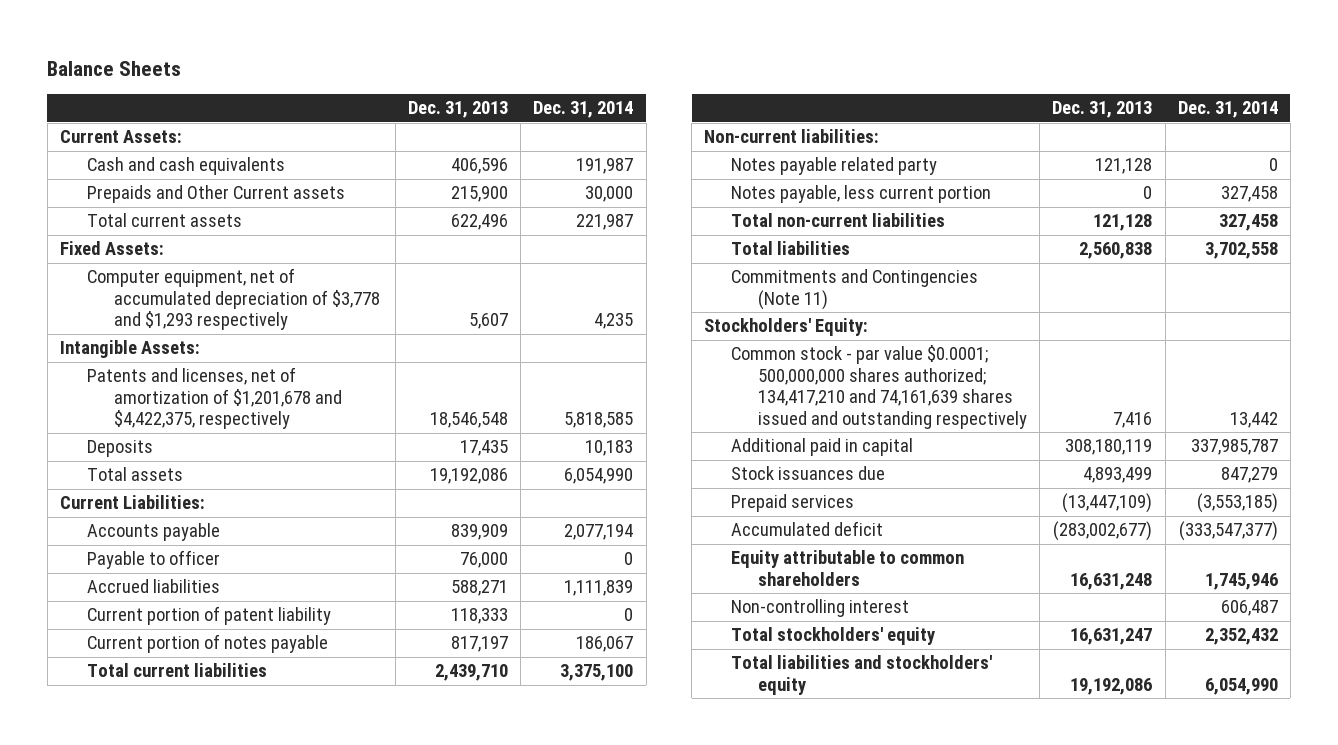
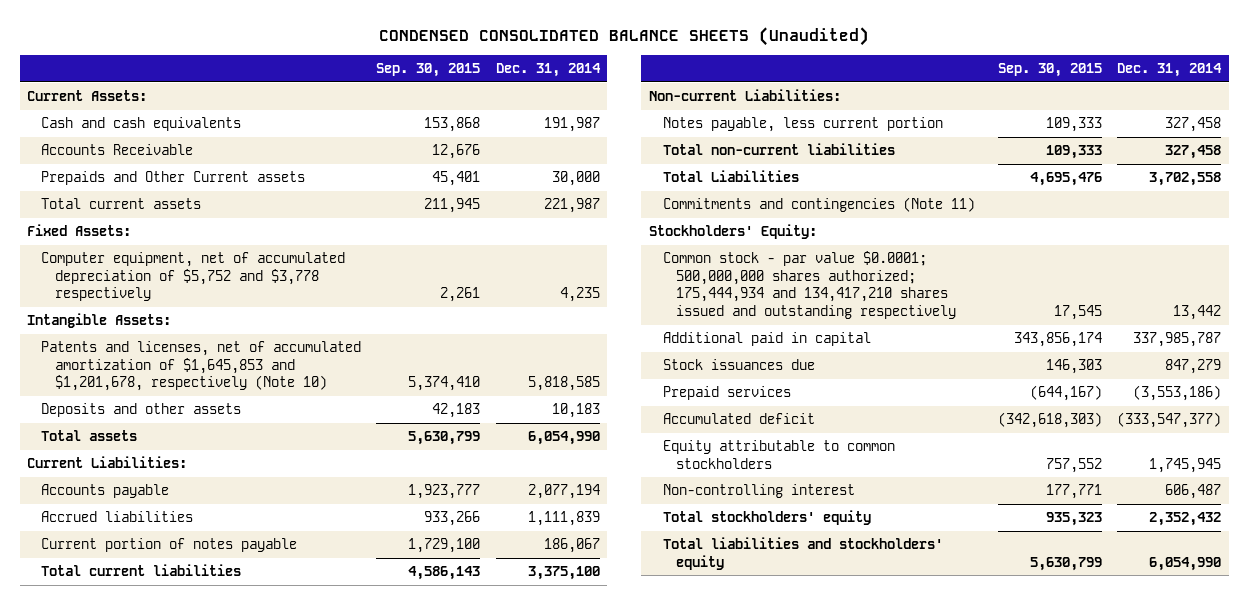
[47,60,182,76] Balance Sheets -> [379,27,870,47] CONDENSED CONSOLIDATED BALANCE SHEETS (Unaudited)
[408,101,509,119] Dec. 31, 2013 -> none
none -> [376,62,481,77] Sep. 30, 2015
none -> [41,144,194,156] Accounts Receivable
[86,268,380,331] Computer equipment, net of accumulated depreciation of $3,778 and $1,293 respectively -> [41,252,346,302] Computer equipment, net of accumulated depreciation of $5,752 and $3,778 respectively
[86,367,342,430] Patents and licenses, net of amortization of $1,201,678 and $4,422,375, respectively -> [41,341,362,392] Patents and licenses, net of accumulated amortization of $1,645,853 and $1,201,678, respectively (Note 10)
[86,440,153,458] Deposits -> [41,403,242,418] Deposits and other assets
[86,550,220,570] Payable to officer -> none
[86,606,331,626] Current portion of patent liability -> none
[731,157,938,176] Notes payable related party -> none
[704,129,880,144] Non-current liabilities: -> [649,89,842,102] Non-current Liabilities:
[731,241,851,256] Total liabilities -> [662,170,799,183] Total Liabilities
[731,269,979,310] Commitments and Contingencies (Note 11) -> [662,197,975,213] Commitments and contingencies (Note 11)
[731,345,1028,429] Common stock - par value $0.0001; 500,000,000 shares authorized; 134,417,210 and 74,161,639 shares issued and outstanding respectively -> [662,251,957,320] Common stock - par value $0.0001; 500,000,000 shares authorized; 175,444,934 and 134,417,210 shares issued and outstanding respectively
[1196,493,1278,514] (3,553,185) -> [1133,385,1222,402] (3,553,186)
[731,550,965,586] Equity attributable to common shareholders -> [662,440,895,469] Equity attributable to common stockholders
[1204,572,1278,590] 1,745,946 -> [1149,457,1222,473] 1,745,945

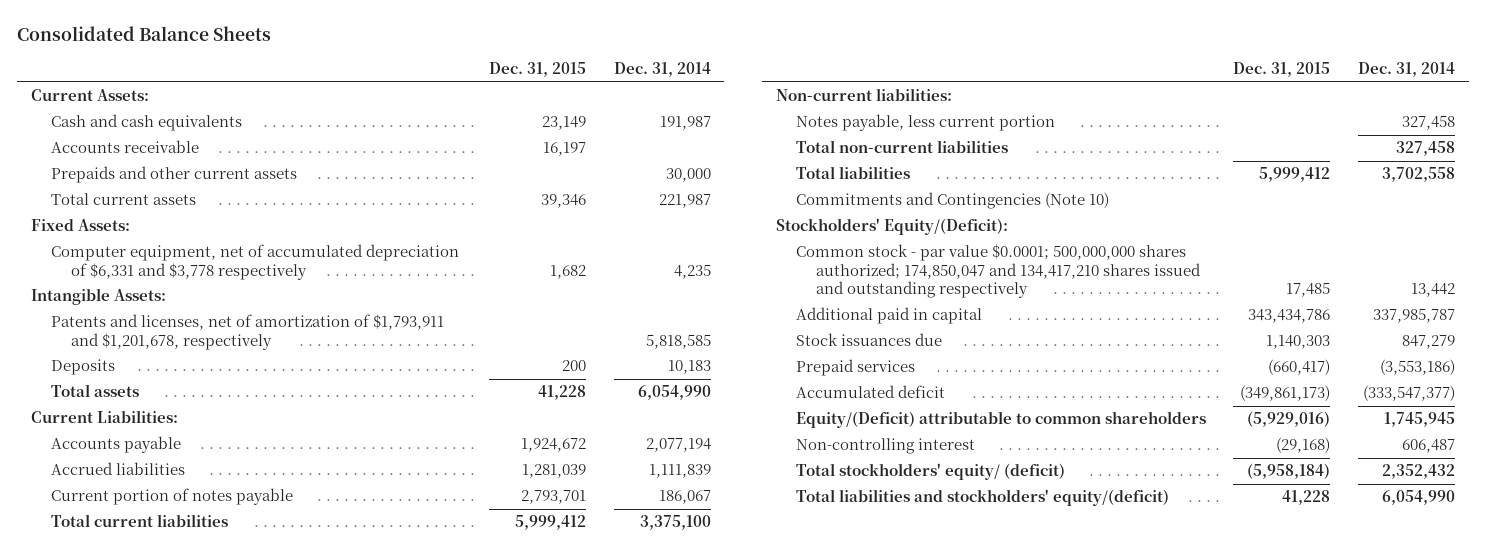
[379,27,870,47] CONDENSED CONSOLIDATED BALANCE SHEETS (Unaudited) -> [17,25,272,41] Consolidated Balance Sheets
[376,62,481,77] Sep. 30, 2015 -> none
none -> [488,62,586,78] Dec. 31, 2015
[41,144,194,156] Accounts Receivable -> [51,140,200,154] Accounts receivable
[41,171,306,186] Prepaids and Other Current assets -> [51,166,298,184] Prepaids and other current assets
[41,252,346,302] Computer equipment, net of accumulated depreciation of $5,752 and $3,778 respectively -> [51,244,460,280] Computer equipment, net of accumulated depreciation of $6,331 and $3,778 respectively
[41,341,362,392] Patents and licenses, net of accumulated amortization of $1,645,853 and $1,201,678, respectively (Note 10) -> [51,314,445,350] Patents and licenses, net of amortization of $1,793,911 and $1,201,678, respectively
[41,403,242,418] Deposits and other assets -> [51,359,116,376] Deposits
[649,89,842,102] Non-current Liabilities: -> [775,88,952,102] Non-current liabilities:
[662,170,799,183] Total Liabilities -> [795,166,910,180] Total liabilities
[662,197,975,213] Commitments and contingencies (Note 11) -> [795,192,1109,210] Commitments and Contingencies (Note 10)
[649,224,818,240] Stockholders' Equity: -> [775,218,1008,236] Stockholders' Equity/(Deficit):
[662,251,957,320] Common stock - par value $0.0001; 500,000,000 shares authorized; 175,444,934 and 134,417,210 shares issued and outstanding respectively -> [795,244,1201,299] Common stock - par value $0.0001; 500,000,000 shares authorized; 174,850,047 and 134,417,210 shares issued and outstanding respectively
[662,440,895,469] Equity attributable to common stockholders -> [795,411,1206,429] Equity/(Deficit) attributable to common shareholders
[662,510,871,526] Total stockholders' equity -> [795,463,1065,481] Total stockholders' equity/ (deficit)
[662,537,943,570] Total liabilities and stockholders' equity -> [795,489,1169,507] Total liabilities and stockholders' equity/(deficit)

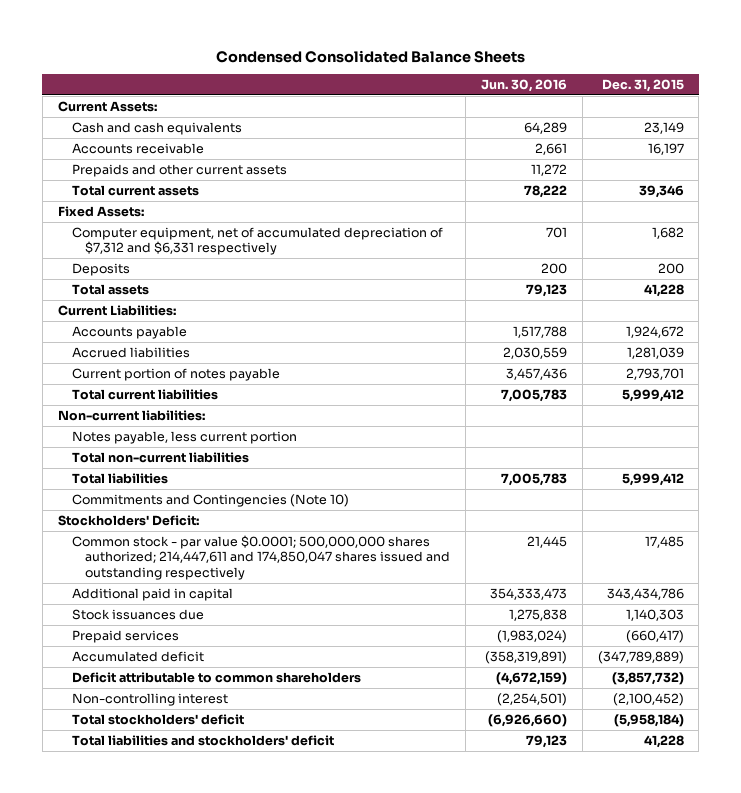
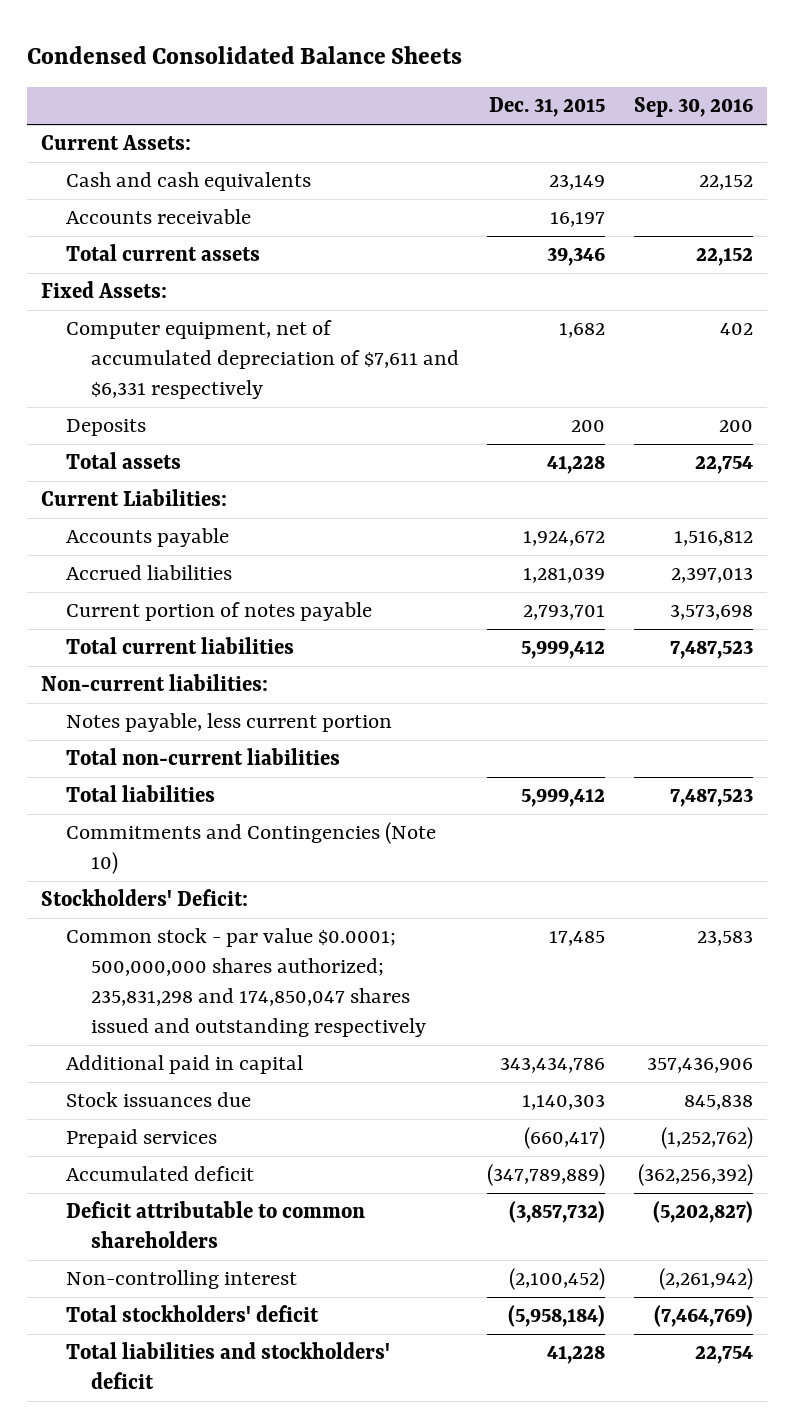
[481,78,568,92] Jun. 30, 2016 -> none
none -> [633,97,753,118] Sep. 30, 2016
[71,163,287,177] Prepaids and other current assets -> none
[71,226,443,256] Computer equipment, net of accumulated depreciation of $7,312 and $6,331 respectively -> [66,320,459,400] Computer equipment, net of accumulated depreciation of $7,611 and $6,331 respectively
[71,534,451,580] Common stock - par value $0.0001; 500,000,000 shares authorized; 214,447,611 and 174,850,047 shares issued and outstanding respectively -> [66,928,426,1037] Common stock - par value $0.0001; 500,000,000 shares authorized; 235,831,298 and 174,850,047 shares issued and outstanding respectively

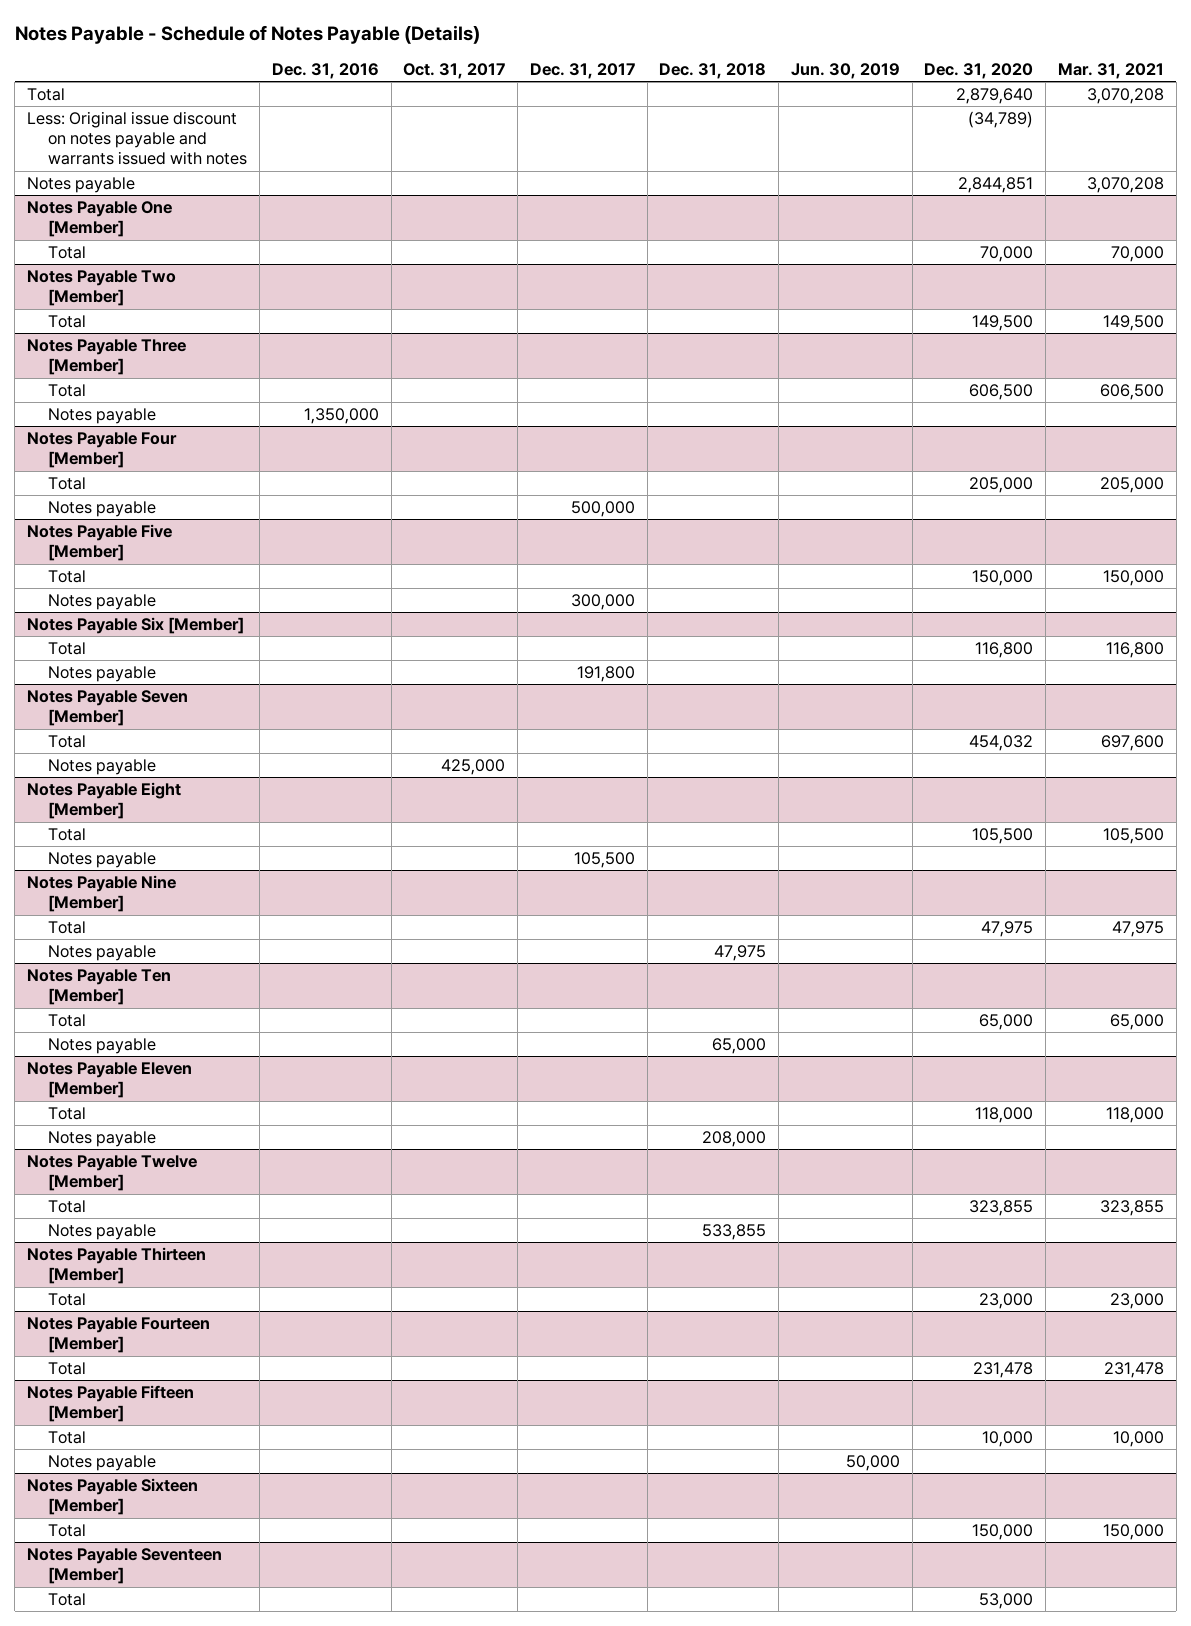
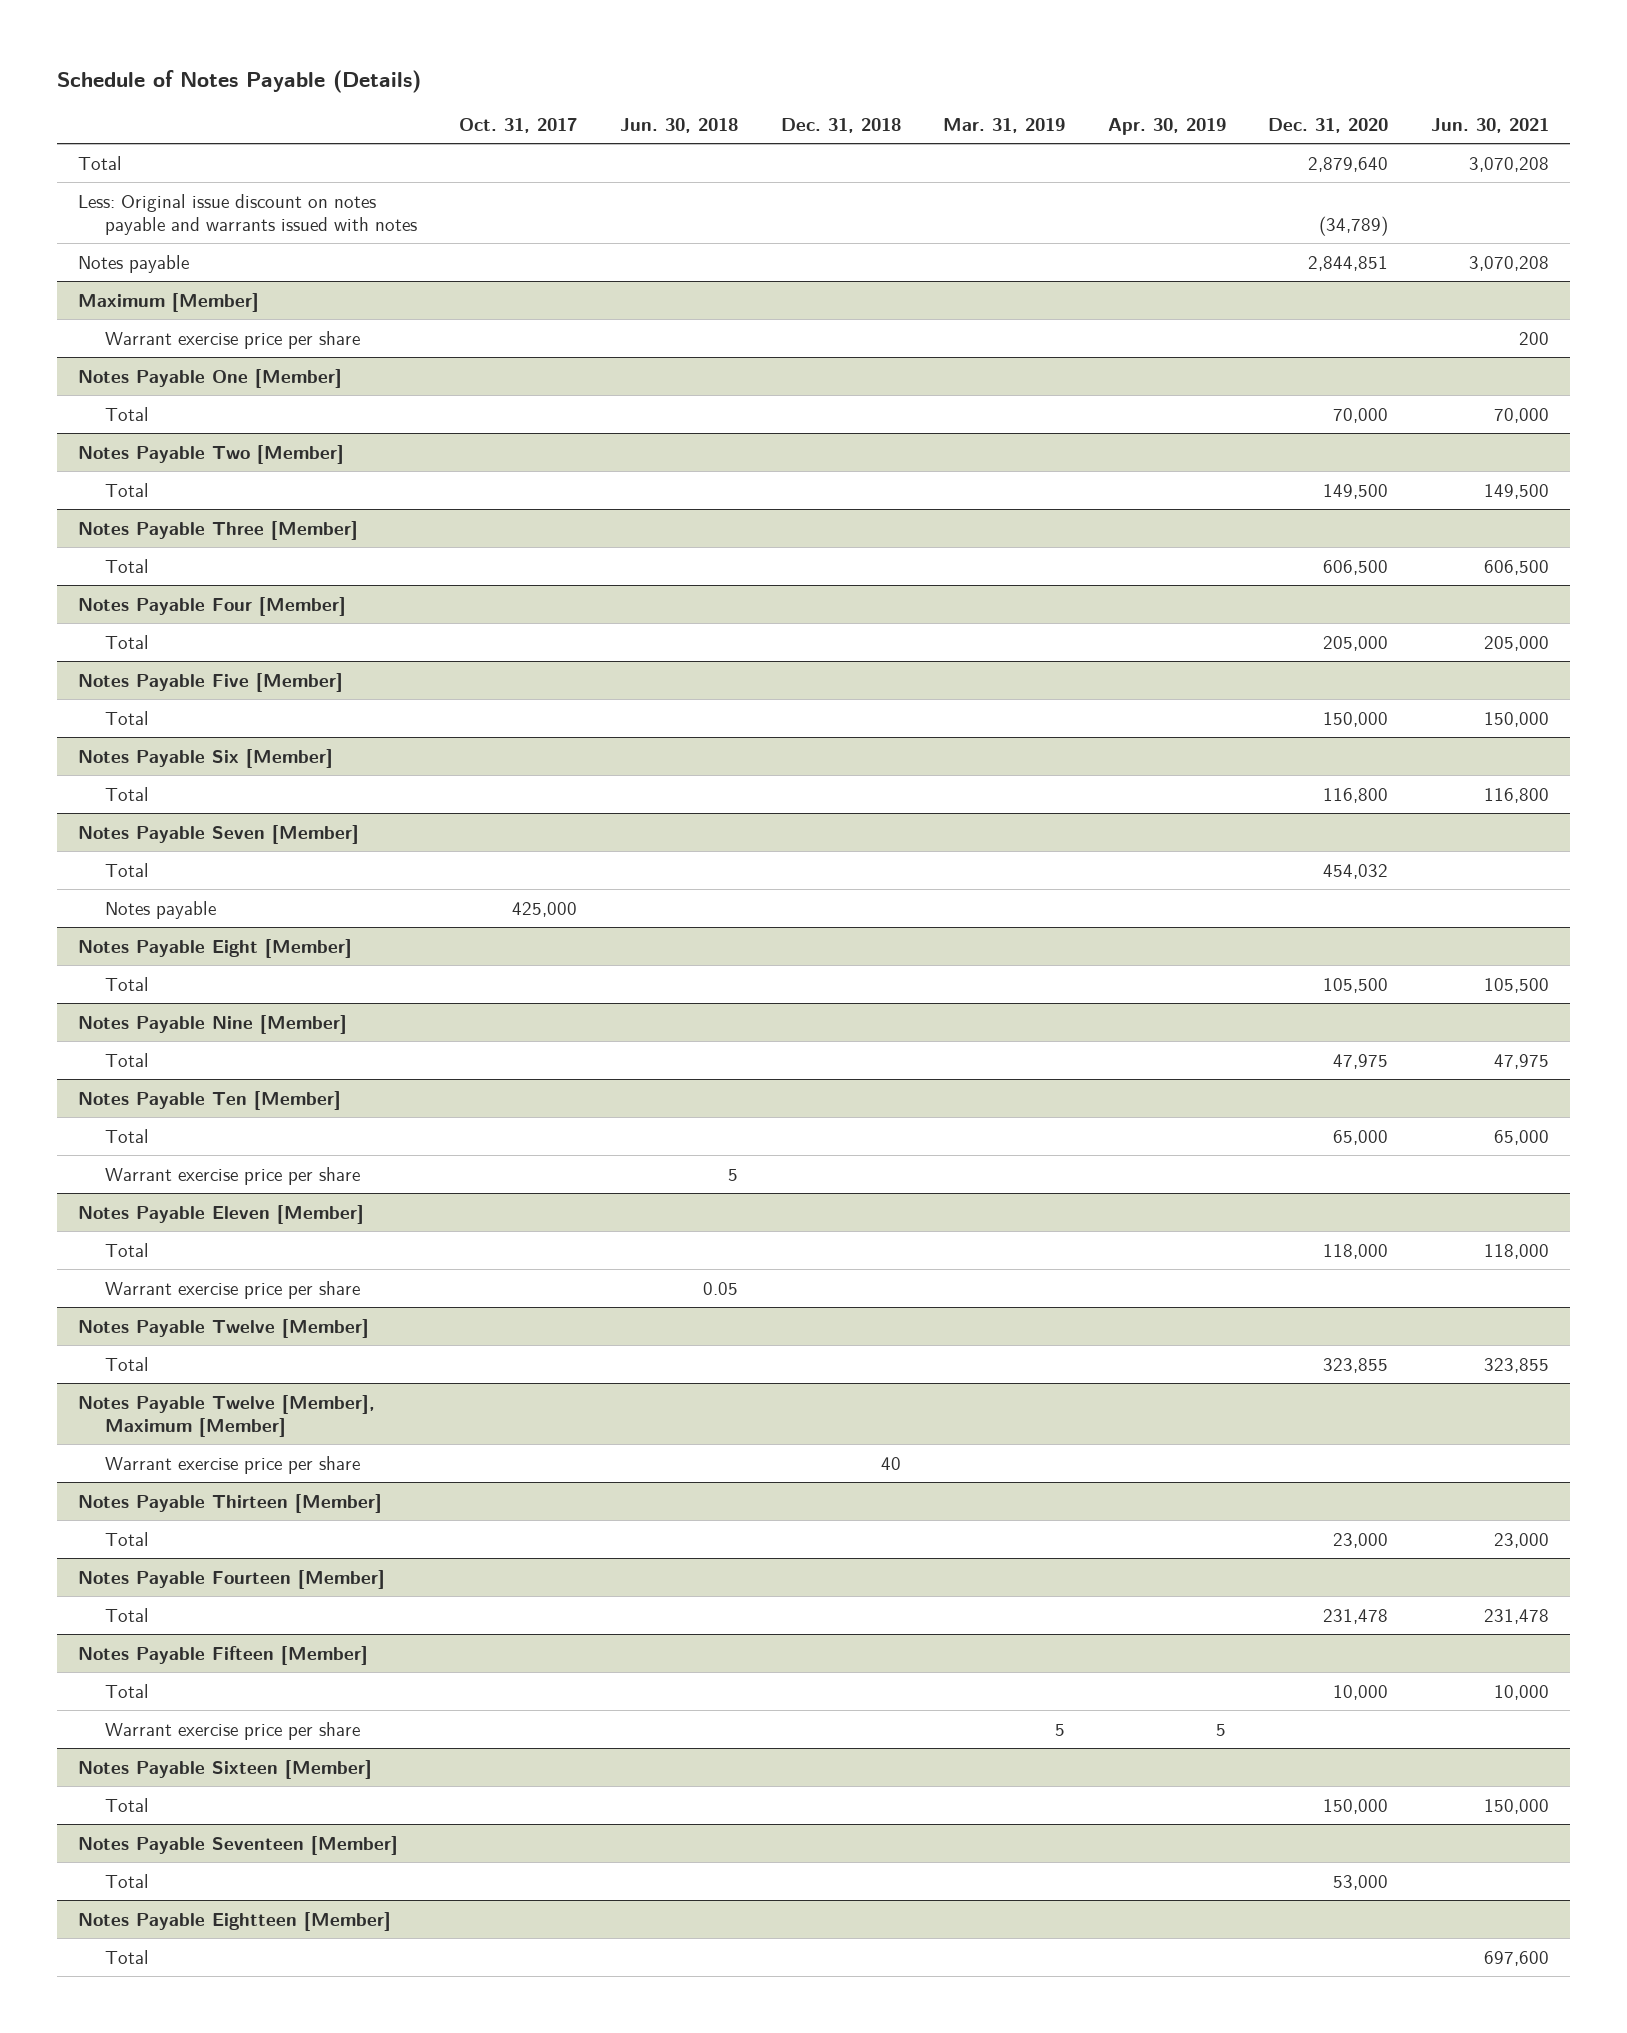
[14,25,480,45] Notes Payable - Schedule of Notes Payable (Details) -> [56,69,421,93] Schedule of Notes Payable (Details)
[271,62,379,79] Dec. 31, 2016 -> none
[529,62,635,79] Dec. 31, 2017 -> none
[790,62,900,79] Jun. 30, 2019 -> none
[1057,62,1164,79] Mar. 31, 2021 -> none
none -> [620,118,739,134] Jun. 30, 2018
none -> [943,118,1066,134] Mar. 31, 2019
none -> [1107,118,1226,136] Apr. 30, 2019
none -> [1430,118,1549,134] Jun. 30, 2021
none -> [78,292,260,312] Maximum [Member]
none -> [104,330,360,349] Warrant exercise price per share
[48,408,157,425] Notes payable -> none
[48,501,157,518] Notes payable -> none
[48,594,157,611] Notes payable -> none
[48,666,157,683] Notes payable -> none
[48,852,157,869] Notes payable -> none
[48,945,157,962] Notes payable -> none
[48,1038,157,1055] Notes payable -> none
none -> [104,1166,360,1185] Warrant exercise price per share
[48,1131,157,1148] Notes payable -> none
none -> [104,1280,360,1299] Warrant exercise price per share
[48,1224,157,1241] Notes payable -> none
none -> [78,1394,376,1437] Notes Payable Twelve [Member], Maximum [Member]
none -> [104,1455,360,1474] Warrant exercise price per share
[48,1455,157,1472] Notes payable -> none
none -> [104,1721,360,1740] Warrant exercise price per share
none -> [78,1911,392,1931] Notes Payable Eightteen [Member]
none -> [104,1949,149,1964] Total

